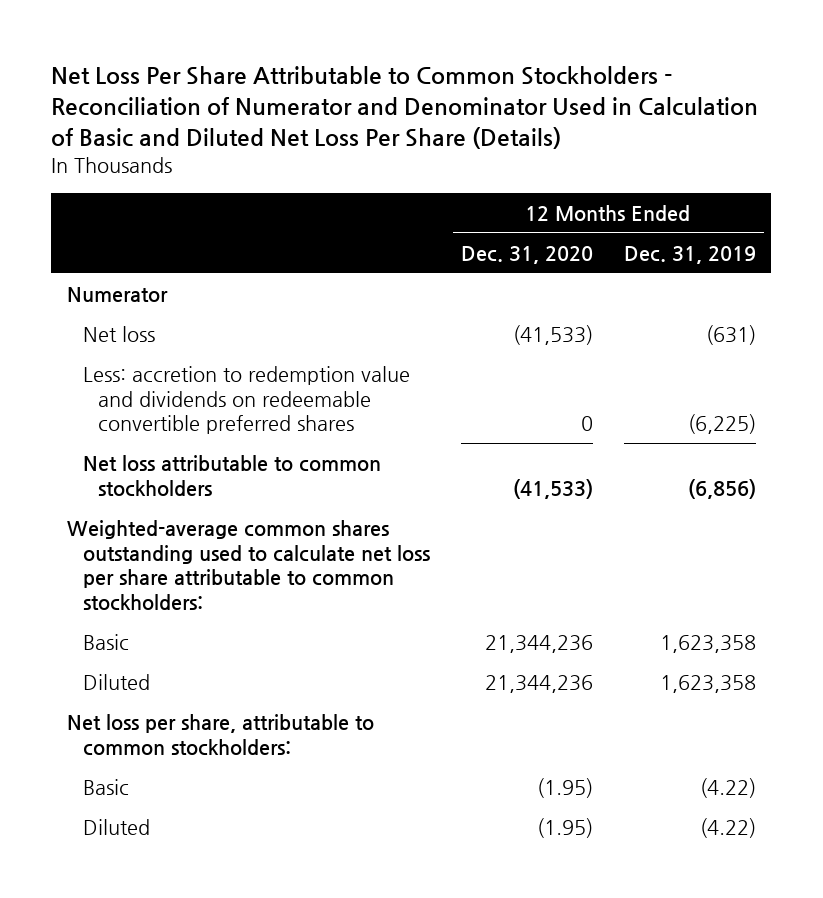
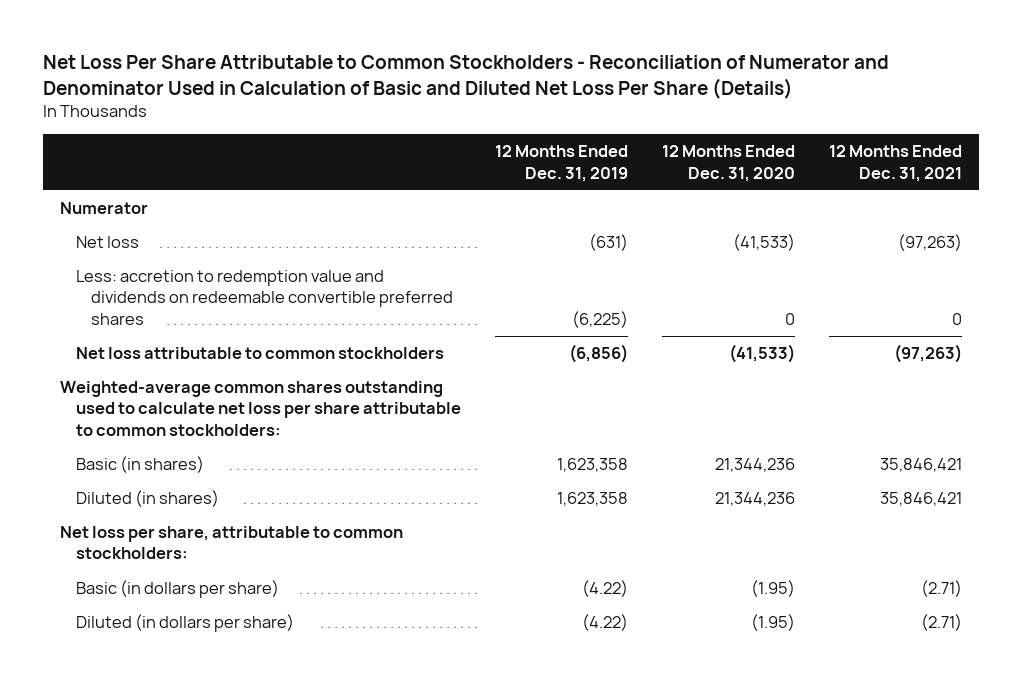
none -> [829,145,963,182] 12 Months Ended Dec. 31, 2021
[82,634,129,651] Basic -> [75,456,204,474] Basic (in shares)
[82,674,150,691] Diluted -> [75,490,219,508] Diluted (in shares)
[82,779,129,796] Basic -> [75,580,279,599] Basic (in dollars per share)
[82,819,150,836] Diluted -> [75,614,294,633] Diluted (in dollars per share)

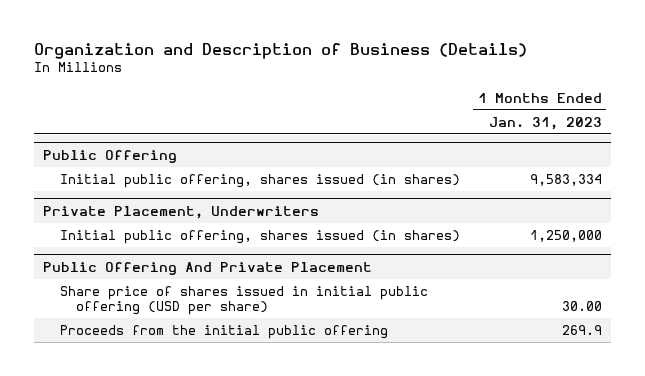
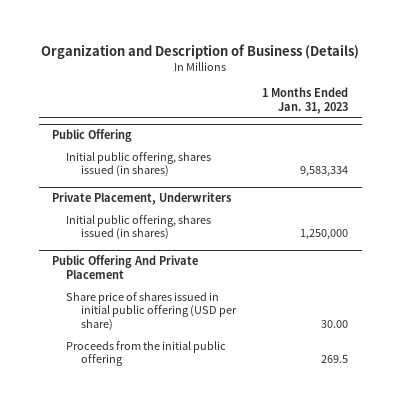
[561,324,602,335] 269.9 -> [321,355,349,364] 269.5

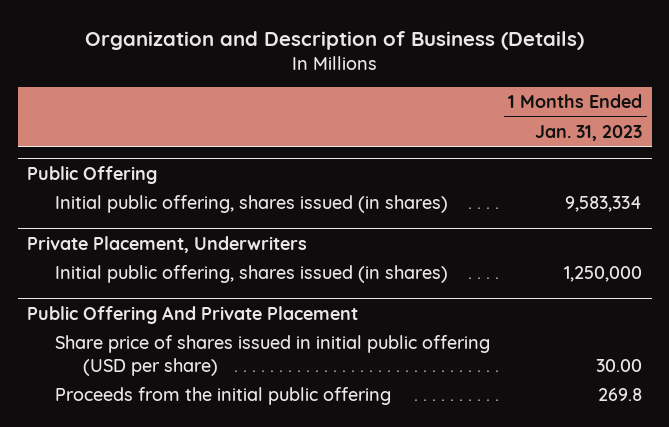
[321,355,349,364] 269.5 -> [598,388,643,402] 269.8

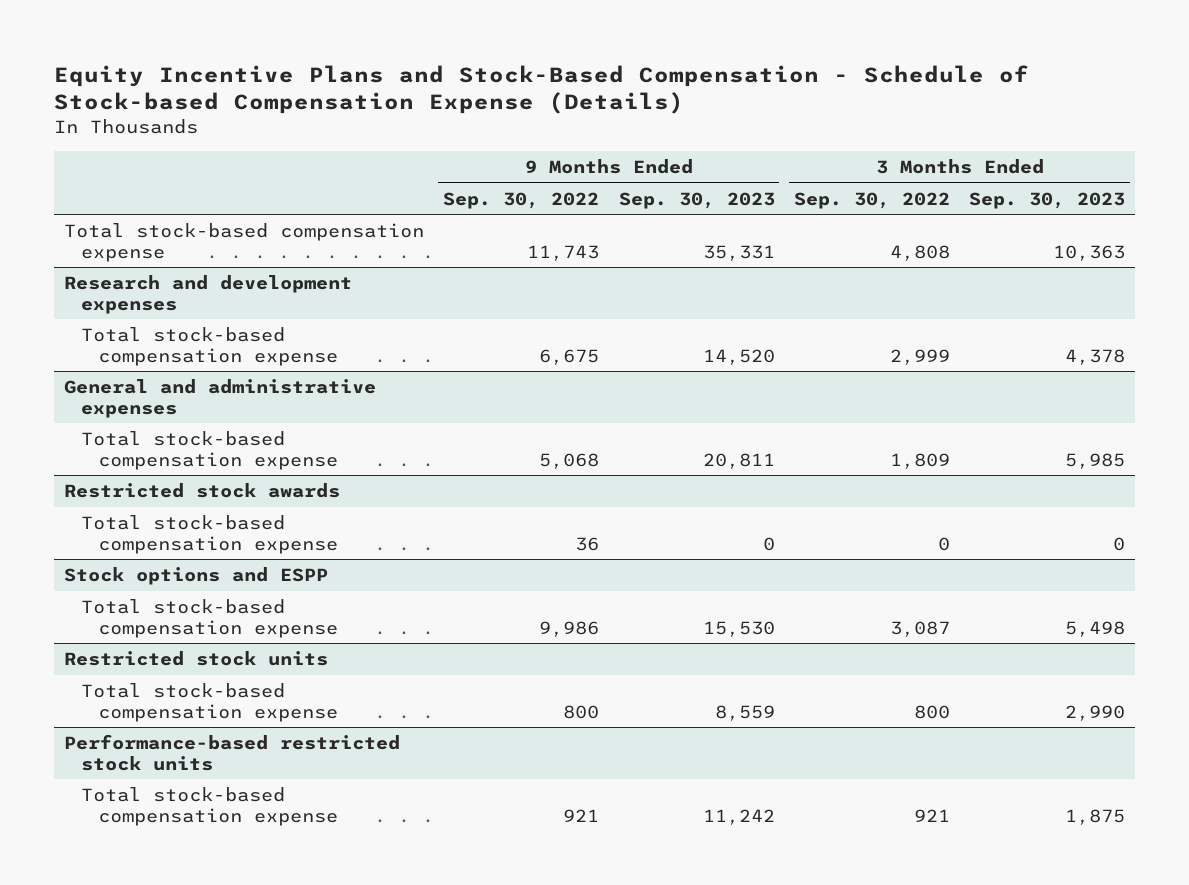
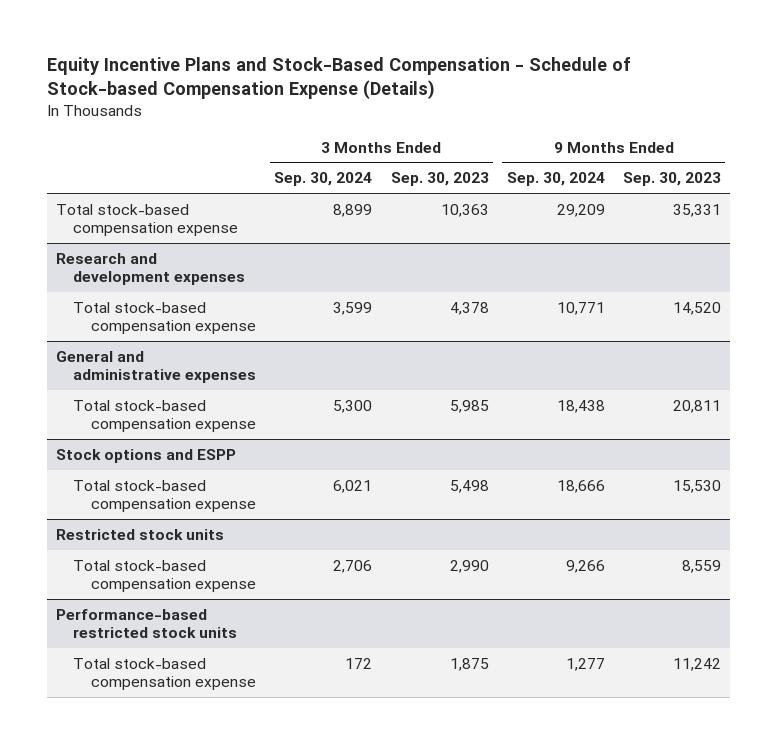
[443,191,600,209] Sep. 30, 2022 -> none
[793,191,950,209] Sep. 30, 2022 -> none
none -> [274,172,373,187] Sep. 30, 2024
none -> [506,172,605,187] Sep. 30, 2024
[63,482,340,498] Restricted stock awards -> none
[81,514,339,554] Total stock-based compensation expense -> none

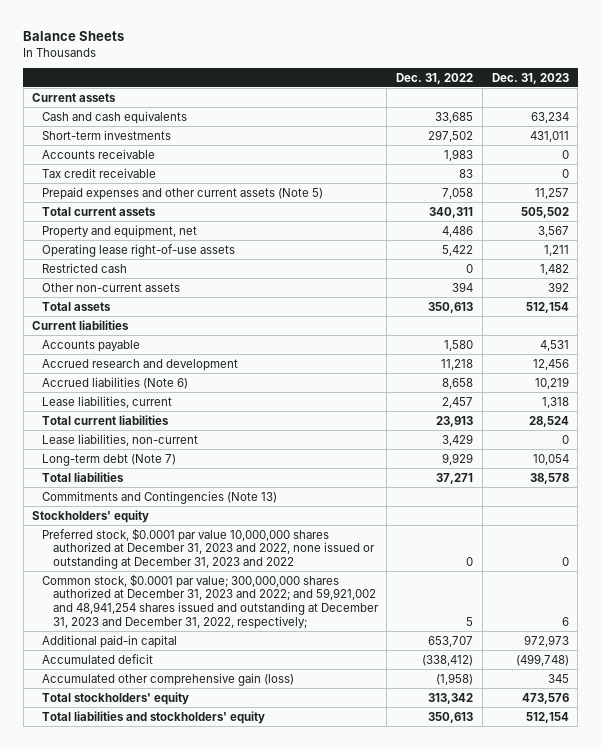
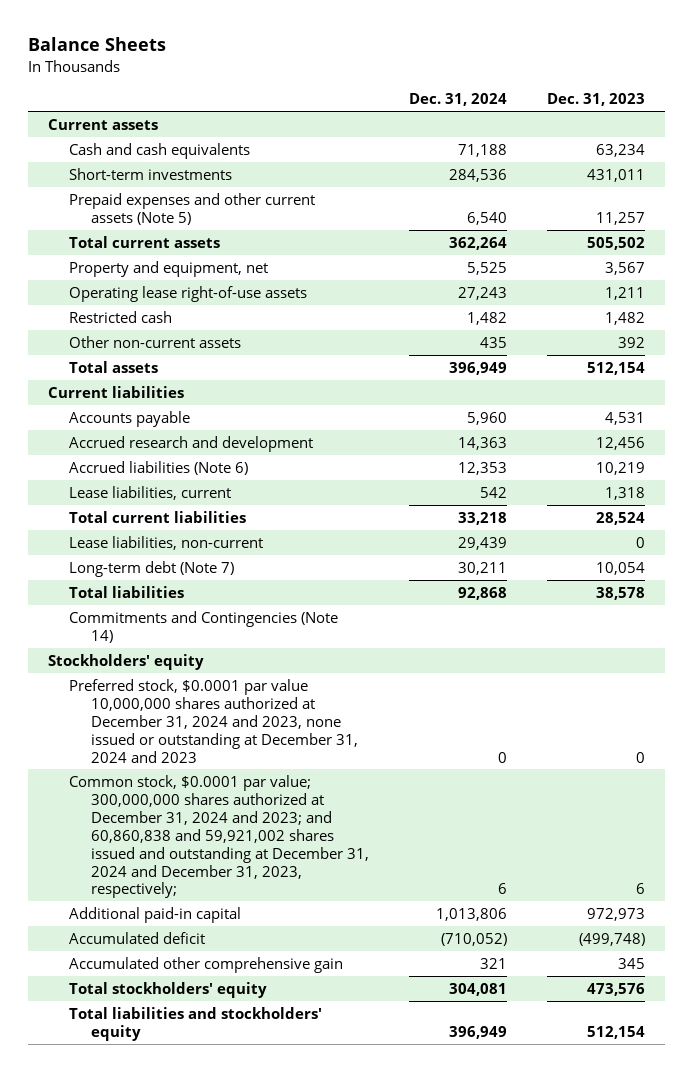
[396,72,474,84] Dec. 31, 2022 -> none
none -> [409,93,508,107] Dec. 31, 2024
[42,148,156,159] Accounts receivable -> none
[42,167,157,178] Tax credit receivable -> none
[42,490,278,504] Commitments and Contingencies (Note 13) -> [69,610,339,643] Commitments and Contingencies (Note 14)
[42,527,375,570] Preferred stock, $0.0001 par value 10,000,000 shares authorized at December 31, 2023 and 2022, none issued or outstanding at December 31, 2023 and 2022 -> [69,678,359,763] Preferred stock, $0.0001 par value 10,000,000 shares authorized at December 31, 2024 and 2023, none issued or outstanding at December 31, 2024 and 2023
[42,573,379,630] Common stock, $0.0001 par value; 300,000,000 shares authorized at December 31, 2023 and 2022; and 59,921,002 and 48,941,254 shares issued and outstanding at December 31, 2023 and December 31, 2022, respectively; -> [69,774,370,899] Common stock, $0.0001 par value; 300,000,000 shares authorized at December 31, 2024 and 2023; and 60,860,838 and 59,921,002 shares issued and outstanding at December 31, 2024 and December 31, 2023, respectively;
[42,672,295,686] Accumulated other comprehensive gain (loss) -> [69,956,344,973] Accumulated other comprehensive gain

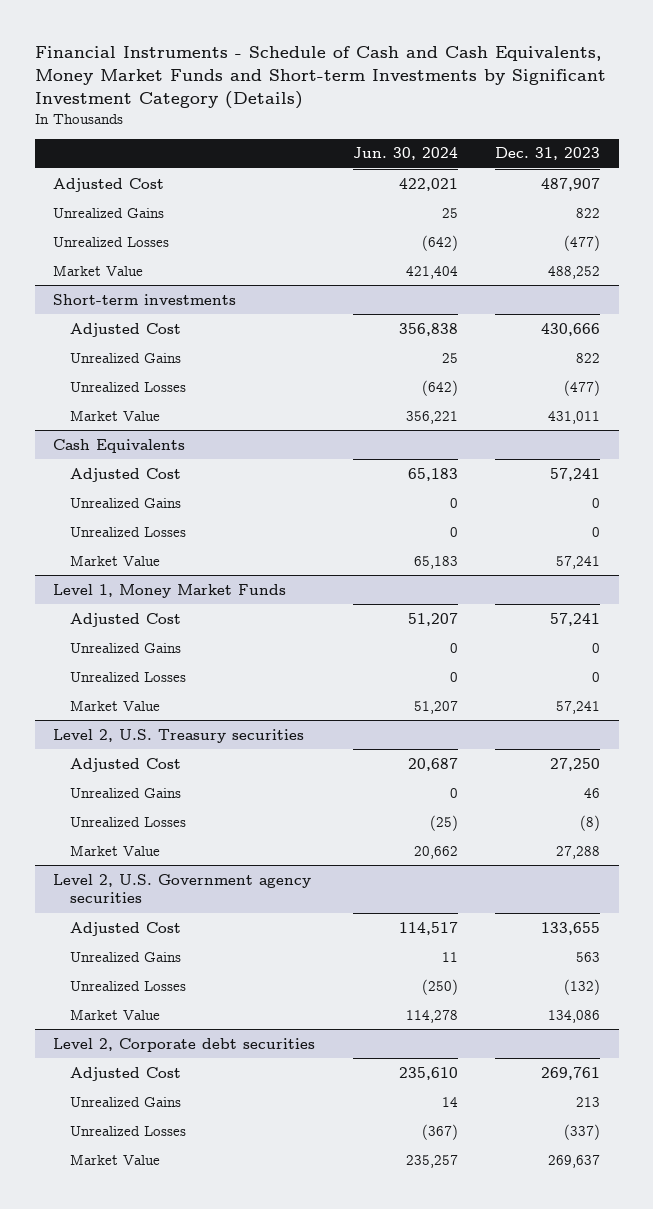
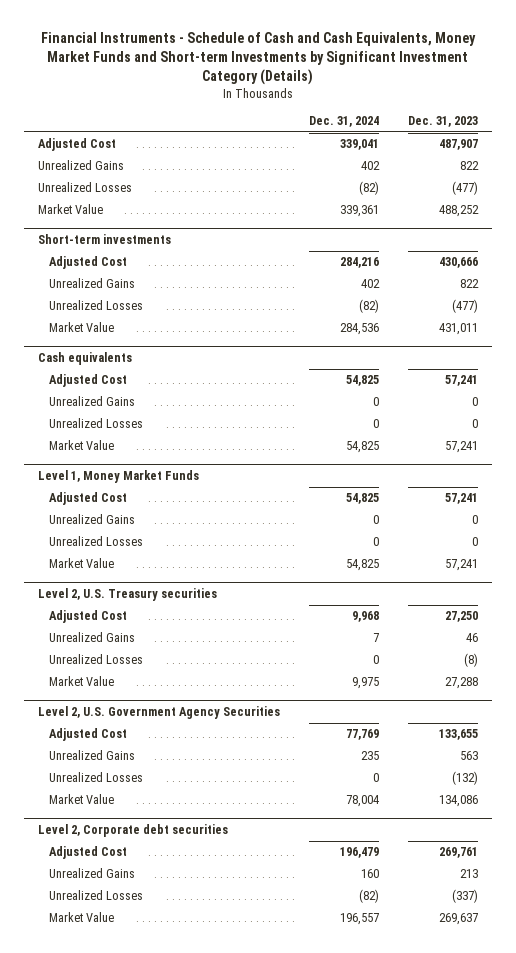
[352,147,458,161] Jun. 30, 2024 -> none
none -> [309,116,380,128] Dec. 31, 2024
[53,438,186,453] Cash Equivalents -> [38,352,133,366] Cash equivalents
[53,873,312,904] Level 2, U.S. Government agency securities -> [38,706,281,720] Level 2, U.S. Government Agency Securities

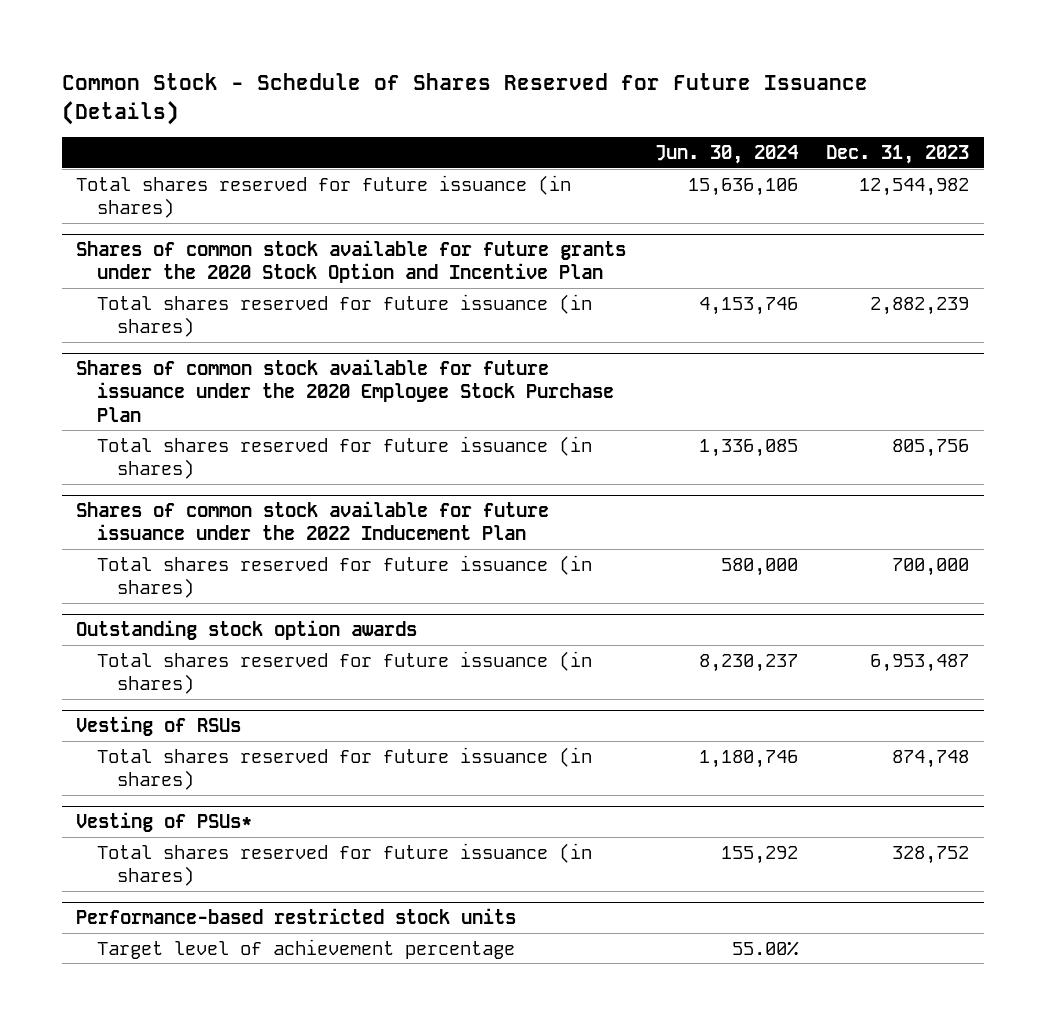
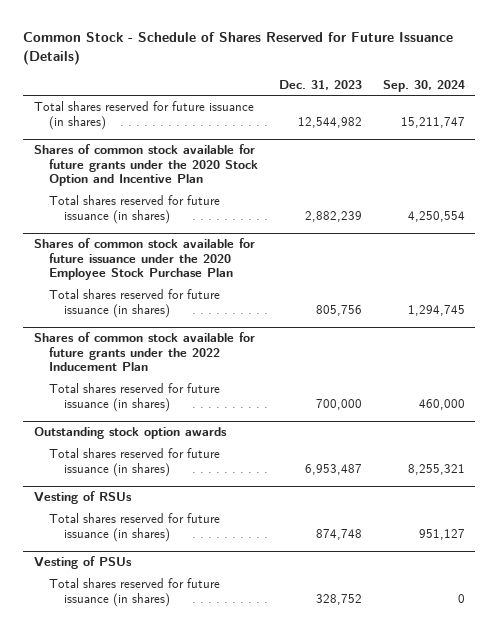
[654,145,798,165] Jun. 30, 2024 -> none
none -> [382,79,465,92] Sep. 30, 2024
[76,501,550,541] Shares of common stock available for future issuance under the 2022 Inducement Plan -> [33,332,255,372] Shares of common stock available for future grants under the 2022 Inducement Plan
[76,812,253,833] Vesting of PSUs* -> [33,556,132,570] Vesting of PSUs
[76,908,517,925] Performance-based restricted stock units -> none
[96,938,515,959] Target level of achievement percentage -> none

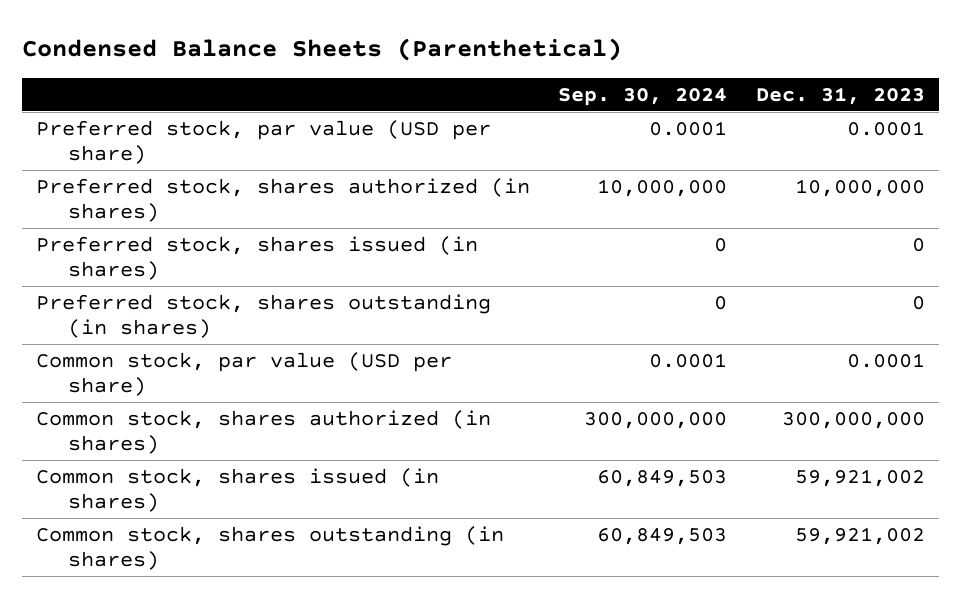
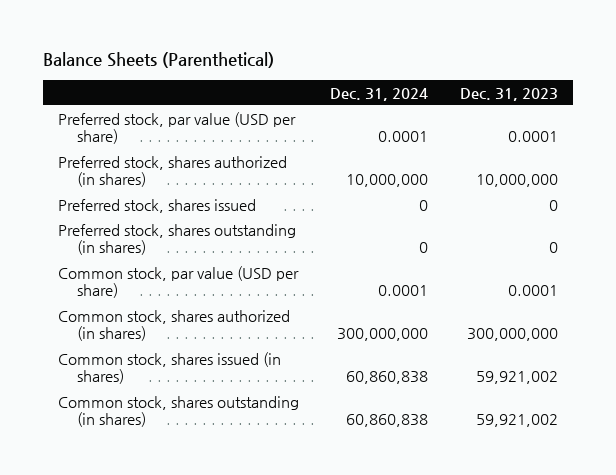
[21,37,622,61] Condensed Balance Sheets (Parenthetical) -> [42,52,274,69] Balance Sheets (Parenthetical)
[558,87,728,106] Sep. 30, 2024 -> none
none -> [330,87,429,101] Dec. 31, 2024
[36,235,479,281] Preferred stock, shares issued (in shares) -> [58,198,257,213] Preferred stock, shares issued

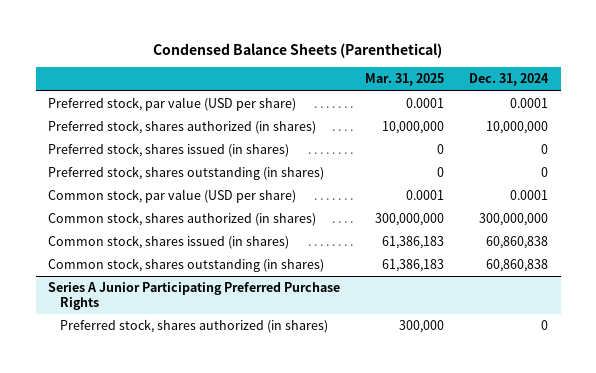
[42,52,274,69] Balance Sheets (Parenthetical) -> [153,42,443,58] Condensed Balance Sheets (Parenthetical)
[459,87,558,101] Dec. 31, 2023 -> none
none -> [365,73,445,87] Mar. 31, 2025
[58,198,257,213] Preferred stock, shares issued -> [48,143,290,158] Preferred stock, shares issued (in shares)
none -> [48,282,341,311] Series A Junior Participating Preferred Purchase Rights
none -> [59,319,328,334] Preferred stock, shares authorized (in shares)

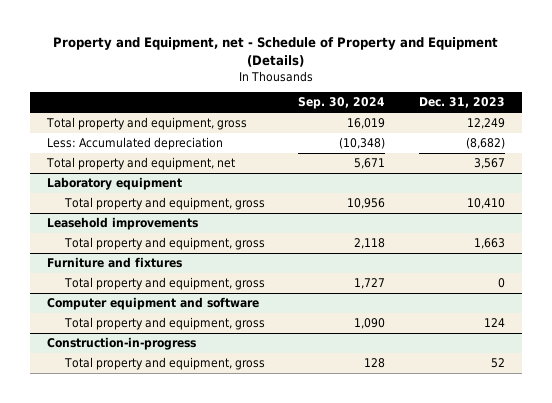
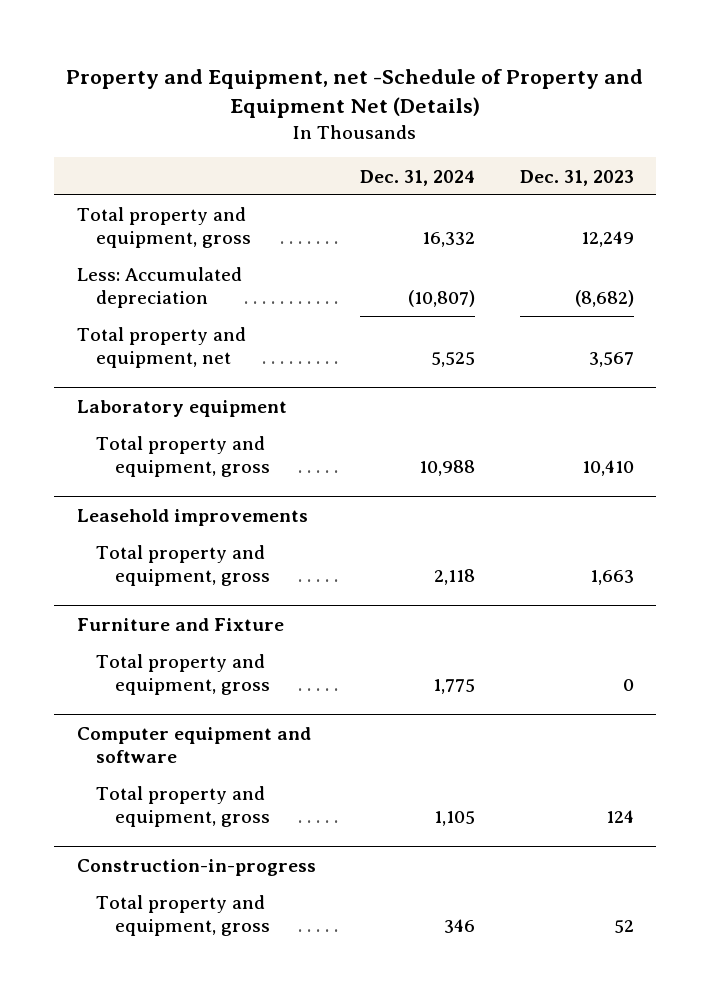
[52,37,498,68] Property and Equipment, net - Schedule of Property and Equipment (Details) -> [66,68,644,119] Property and Equipment, net -Schedule of Property and Equipment Net (Details)
[298,97,386,110] Sep. 30, 2024 -> none
none -> [360,169,476,186] Dec. 31, 2024
[46,257,182,269] Furniture and fixtures -> [76,617,284,631] Furniture and Fixture

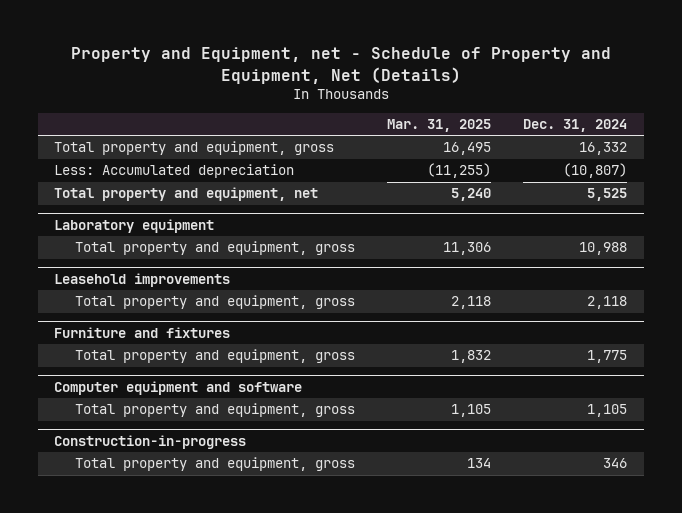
[66,68,644,119] Property and Equipment, net -Schedule of Property and Equipment Net (Details) -> [70,47,611,84] Property and Equipment, net - Schedule of Property and Equipment, Net (Details)
[519,169,634,186] Dec. 31, 2023 -> none
none -> [387,119,492,133] Mar. 31, 2025
[76,617,284,631] Furniture and Fixture -> [54,326,231,338] Furniture and fixtures

